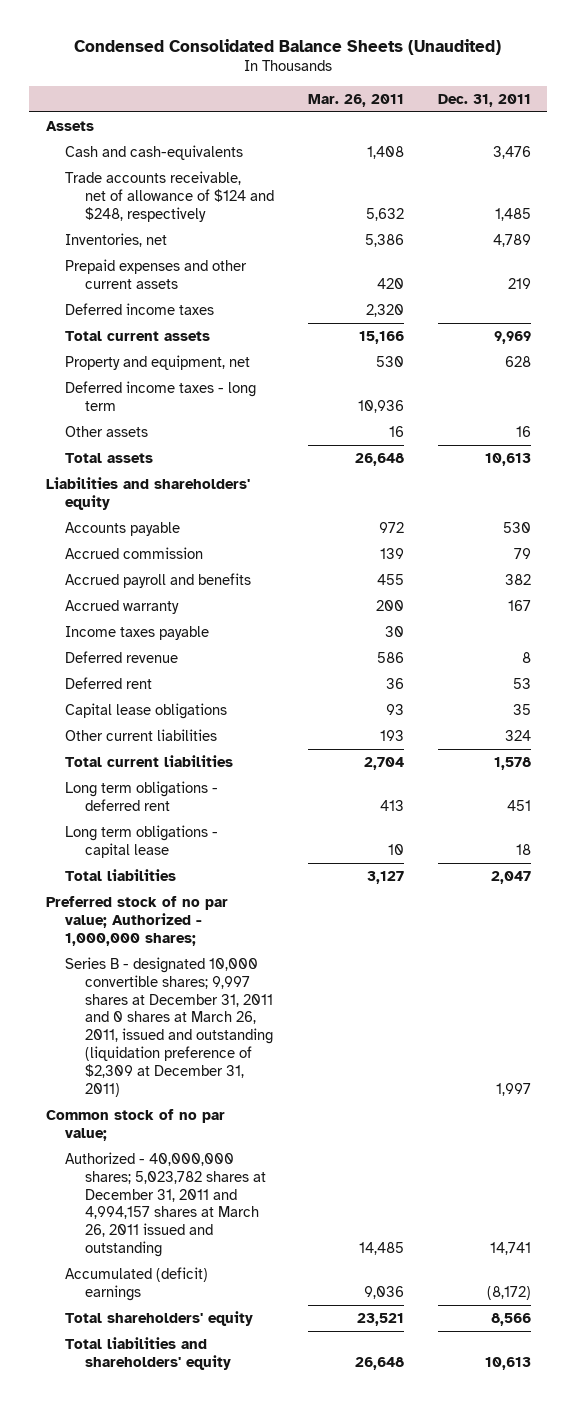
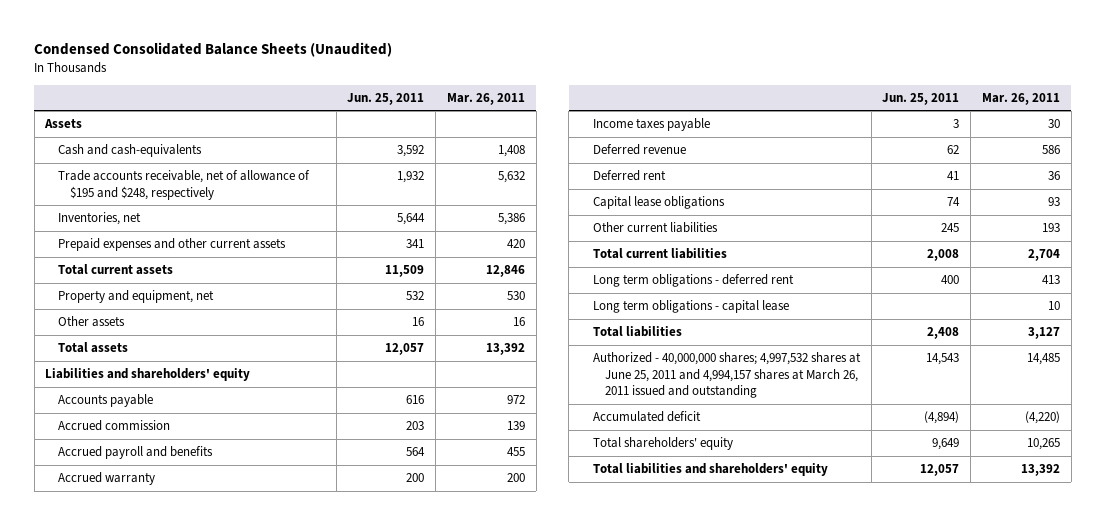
[437,93,531,107] Dec. 31, 2011 -> none
none -> [347,92,425,105] Jun. 25, 2011
[65,170,275,222] Trade accounts receivable, net of allowance of $124 and $248, respectively -> [57,170,310,200] Trade accounts receivable, net of allowance of $195 and $248, respectively
[65,302,215,315] Deferred income taxes -> none
[358,330,404,344] 15,166 -> [486,265,526,278] 12,846
[65,380,257,411] Deferred income taxes - long term -> none
[354,452,404,466] 26,648 -> [486,343,526,356] 13,392
[45,895,228,946] Preferred stock of no par value; Authorized - 1,000,000 shares; -> none
[65,956,274,1097] Series B - designated 10,000 convertible shares; 9,997 shares at December 31, 2011 and 0 shares at March 26, 2011, issued and outstanding (liquidation preference of $2,309 at December 31, 2011) -> none
[45,1108,225,1141] Common stock of no par value; -> none
[65,1151,267,1257] Authorized - 40,000,000 shares; 5,023,782 shares at December 31, 2011 and 4,994,157 shares at March 26, 2011 issued and outstanding -> [592,352,861,399] Authorized - 40,000,000 shares; 4,997,532 shares at June 25, 2011 and 4,994,157 shares at March 26, 2011 issued and outstanding
[65,1266,209,1301] Accumulated (deficit) earnings -> [592,411,701,423] Accumulated deficit
[363,1285,404,1299] 9,036 -> [1025,411,1061,425] (4,220)
[356,1312,404,1326] 23,521 -> [1027,438,1061,451] 10,265
[354,1356,404,1370] 26,648 -> [1021,464,1061,477] 13,392

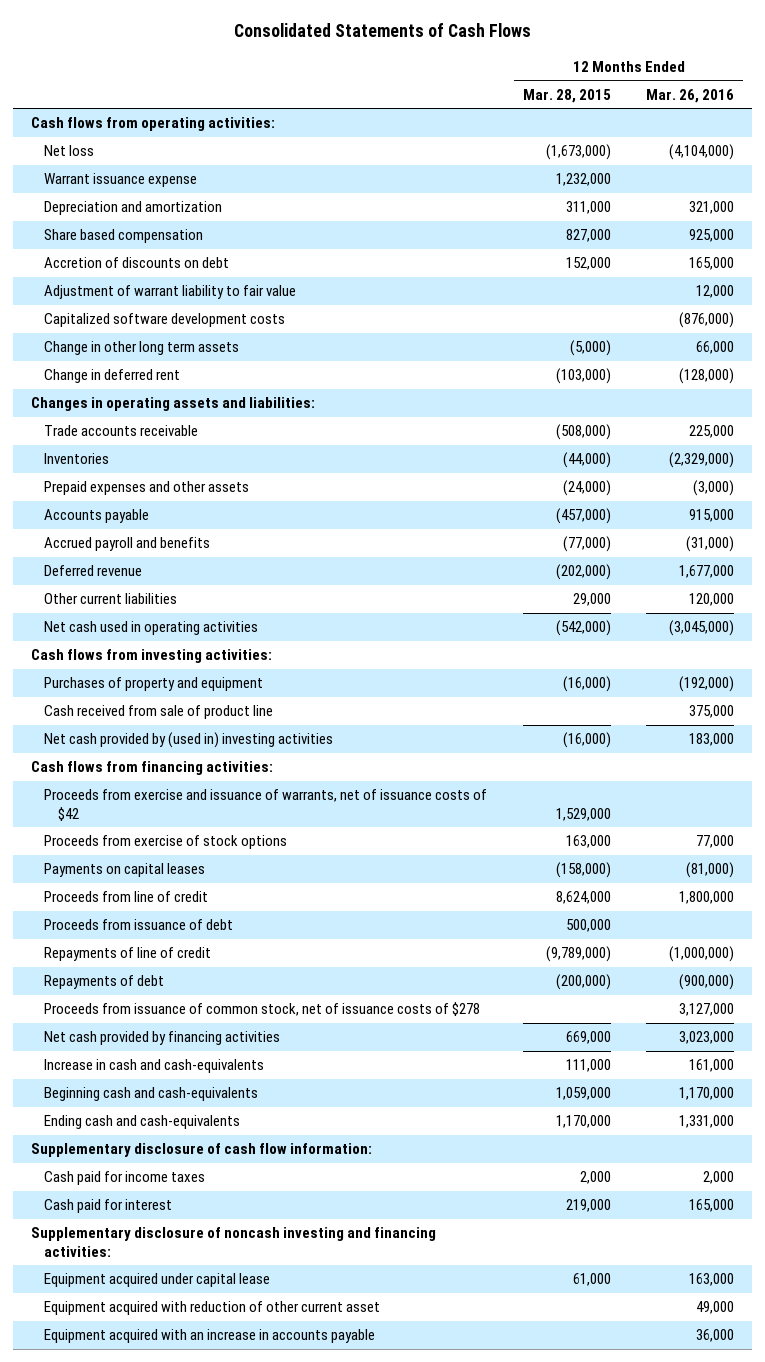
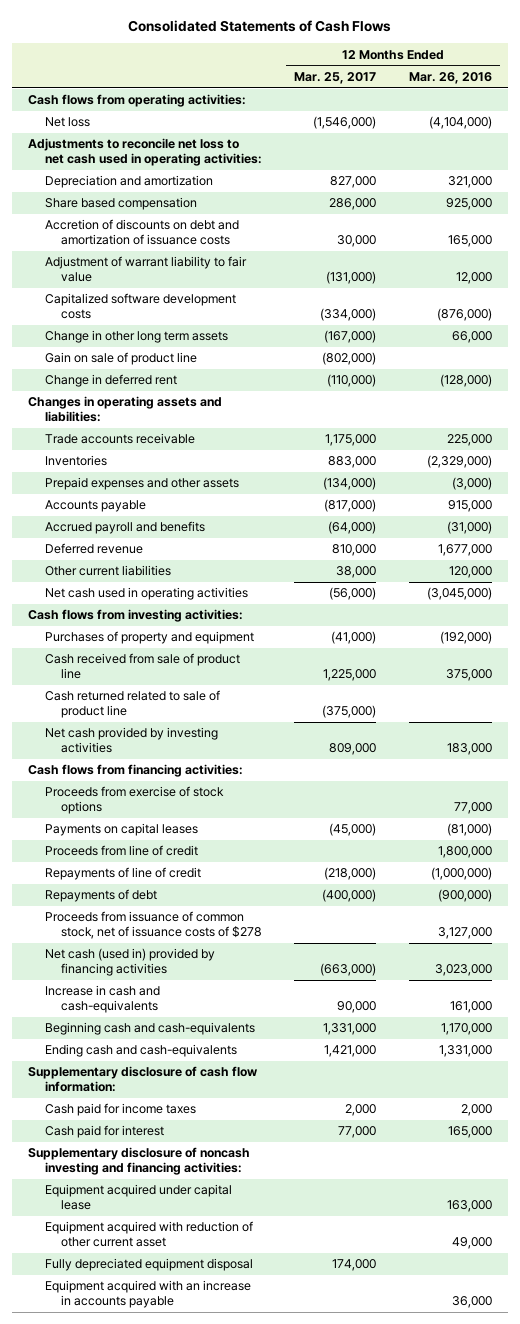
[522,88,611,103] Mar. 28, 2015 -> none
none -> [294,72,377,85] Mar. 25, 2017
[44,173,198,188] Warrant issuance expense -> none
none -> [28,138,262,167] Adjustments to reconcile net loss to net cash used in operating activities:
[44,257,230,269] Accretion of discounts on debt -> [44,219,239,246] Accretion of discounts on debt and amortization of issuance costs
none -> [44,352,197,366] Gain on sale of product line
none -> [44,690,220,719] Cash returned related to sale of product line
[44,732,334,749] Net cash provided by (used in) investing activities -> [44,727,218,754] Net cash provided by investing activities
[44,789,488,821] Proceeds from exercise and issuance of warrants, net of issuance costs of $42 -> none
[44,919,234,931] Proceeds from issuance of debt -> none
[44,1031,281,1046] Net cash provided by financing activities -> [44,948,215,977] Net cash (used in) provided by financing activities
none -> [44,1258,253,1272] Fully depreciated equipment disposal

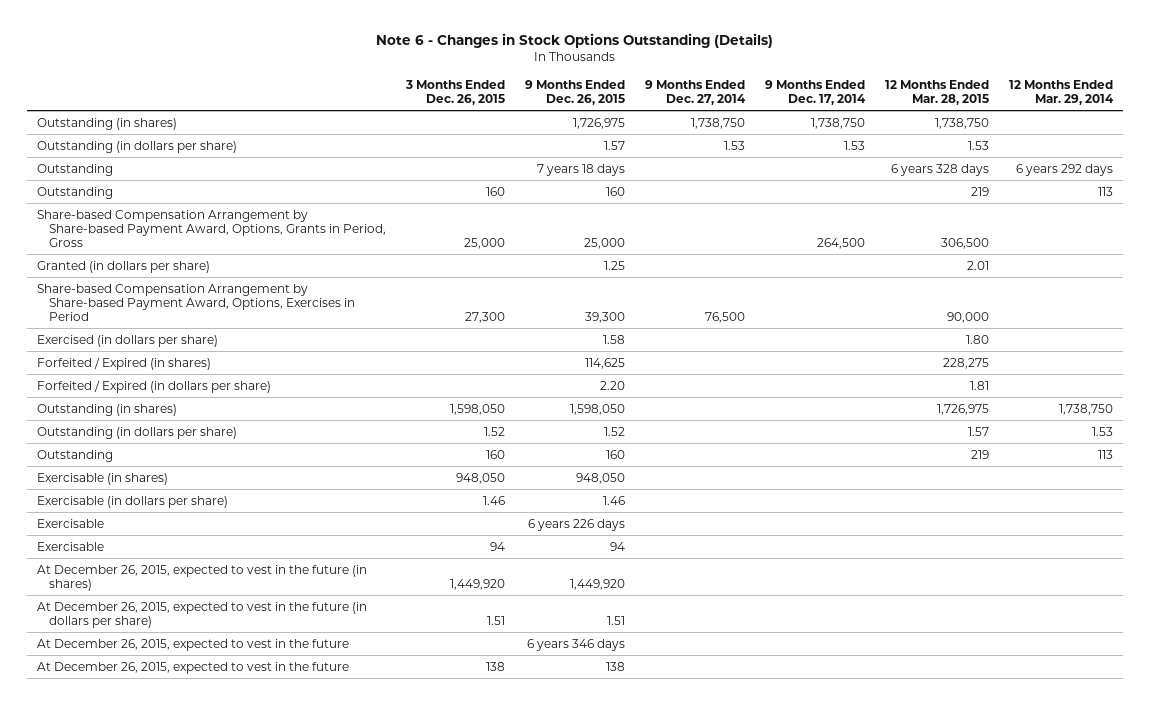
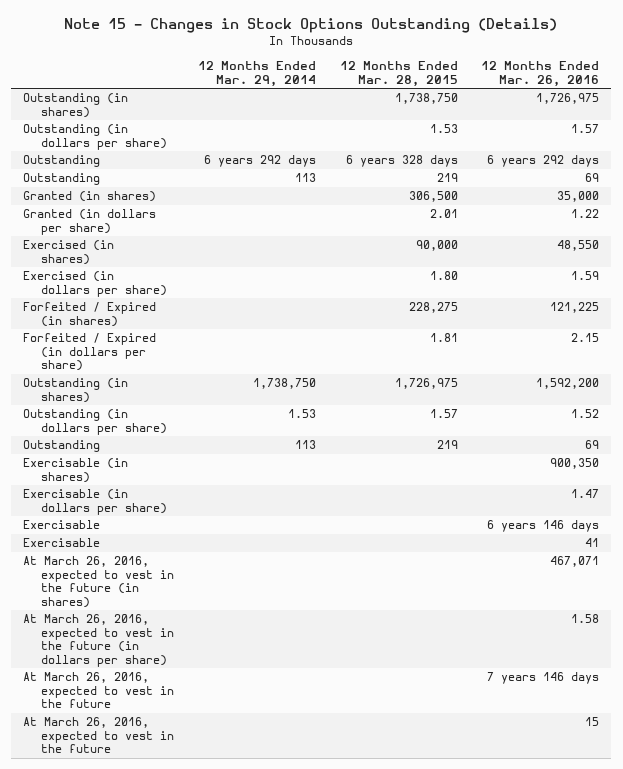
[375,32,773,48] Note 6 - Changes in Stock Options Outstanding (Details) -> [64,18,558,34] Note 15 - Changes in Stock Options Outstanding (Details)
[405,79,506,105] 3 Months Ended Dec. 26, 2015 -> none
[525,79,626,105] 9 Months Ended Dec. 26, 2015 -> none
[645,79,747,105] 9 Months Ended Dec. 27, 2014 -> none
[765,79,867,105] 9 Months Ended Dec. 17, 2014 -> none
none -> [481,61,600,87] 12 Months Ended Mar. 26, 2016
[36,209,387,247] Share-based Compensation Arrangement by Share-based Payment Award, Options, Grants in Period, Gross -> [23,191,157,203] Granted (in shares)
[36,283,356,321] Share-based Compensation Arrangement by Share-based Payment Award, Options, Exercises in Period -> [23,240,115,265] Exercised (in shares)
[36,564,367,591] At December 26, 2015, expected to vest in the future (in shares) -> [23,556,174,608] At March 26, 2016, expected to vest in the future (in shares)
[36,601,367,628] At December 26, 2015, expected to vest in the future (in dollars per share) -> [23,614,174,667] At March 26, 2016, expected to vest in the future (in dollars per share)
[36,638,349,651] At December 26, 2015, expected to vest in the future -> [23,672,174,709] At March 26, 2016, expected to vest in the future
[36,661,349,674] At December 26, 2015, expected to vest in the future -> [23,717,174,754] At March 26, 2016, expected to vest in the future

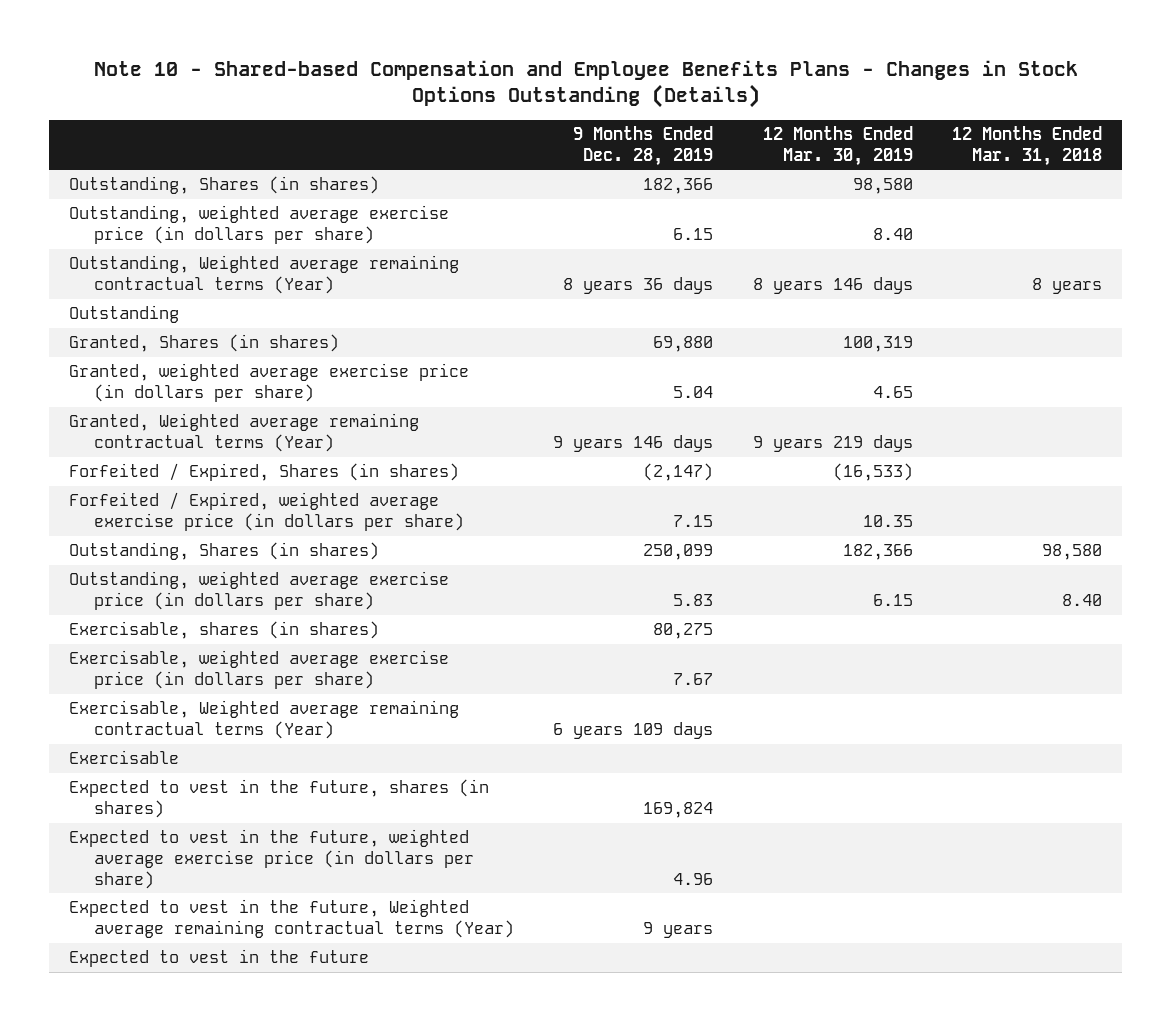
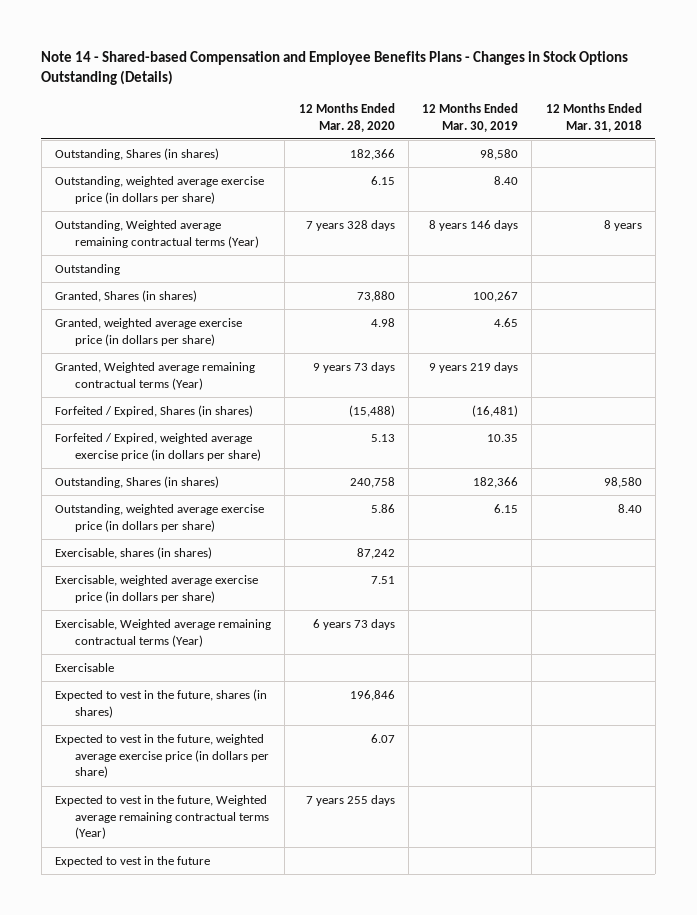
[93,59,1078,109] Note 10 - Shared-based Compensation and Employee Benefits Plans - Changes in Stock Options Outstanding (Details) -> [41,50,629,85] Note 14 - Shared-based Compensation and Employee Benefits Plans - Changes in Stock Options Outstanding (Details)
[573,125,714,166] 9 Months Ended Dec. 28, 2019 -> none
none -> [298,102,395,132] 12 Months Ended Mar. 28, 2020
[842,336,913,353] 100,319 -> [473,290,519,302] 100,267
[832,463,913,482] (16,533) -> [472,404,519,417] (16,481)

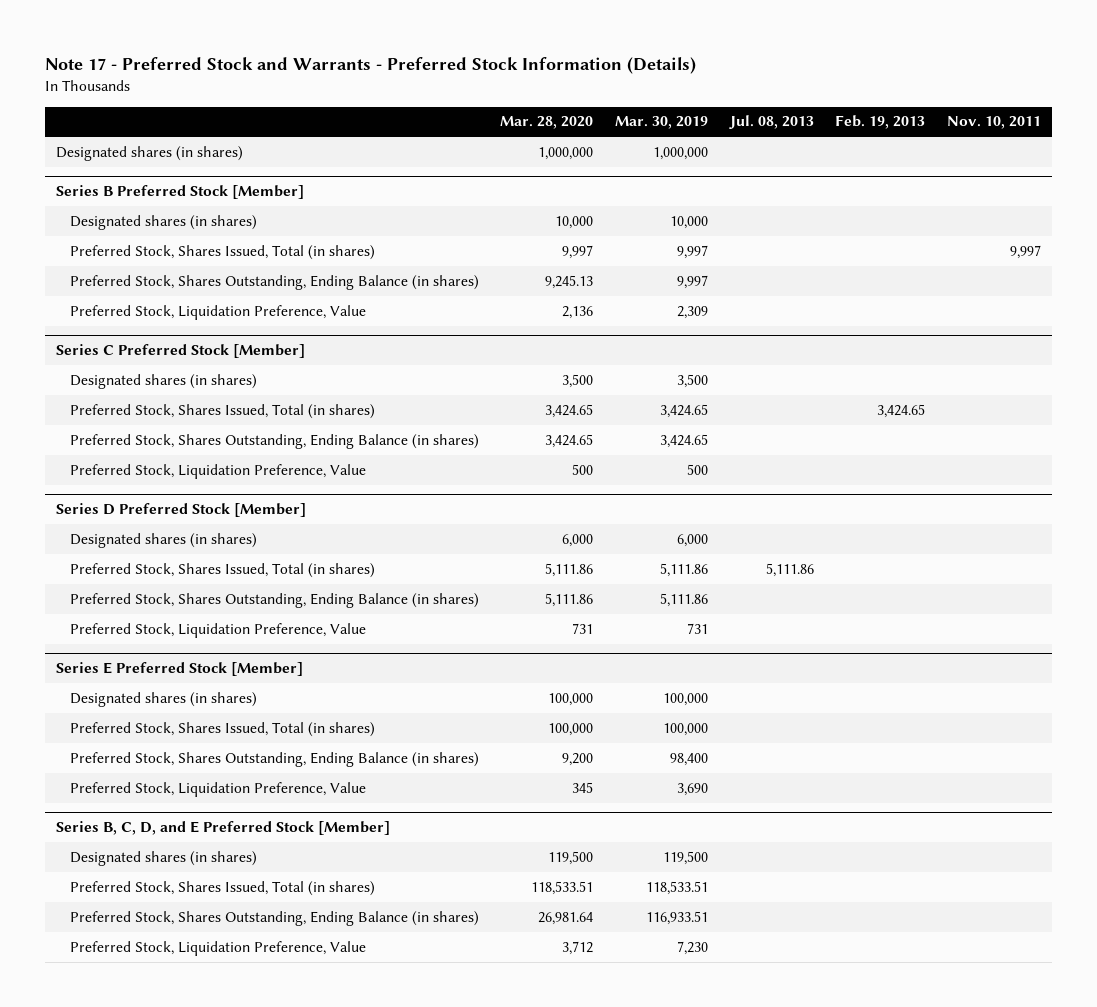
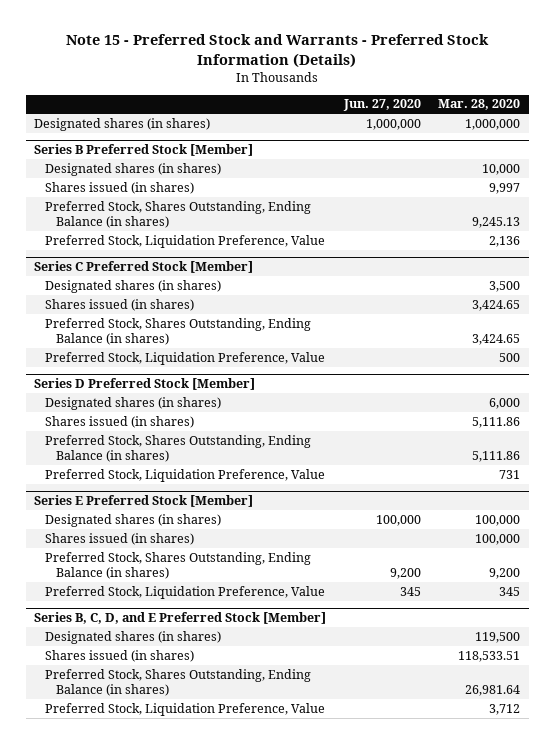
[45,56,697,74] Note 17 - Preferred Stock and Warrants - Preferred Stock Information (Details) -> [66,34,490,68] Note 15 - Preferred Stock and Warrants - Preferred Stock Information (Details)
[614,116,708,130] Mar. 30, 2019 -> none
[728,115,814,130] Jul. 08, 2013 -> none
[835,115,926,130] Feb. 19, 2013 -> none
[946,116,1041,130] Nov. 10, 2011 -> none
none -> [342,99,421,112] Jun. 27, 2020
[69,244,375,260] Preferred Stock, Shares Issued, Total (in shares) -> [45,181,195,194] Shares issued (in shares)
[69,403,375,419] Preferred Stock, Shares Issued, Total (in shares) -> [45,298,195,311] Shares issued (in shares)
[69,562,375,578] Preferred Stock, Shares Issued, Total (in shares) -> [45,415,195,428] Shares issued (in shares)
[69,721,375,737] Preferred Stock, Shares Issued, Total (in shares) -> [45,532,195,545] Shares issued (in shares)
[69,880,375,896] Preferred Stock, Shares Issued, Total (in shares) -> [45,649,195,662] Shares issued (in shares)

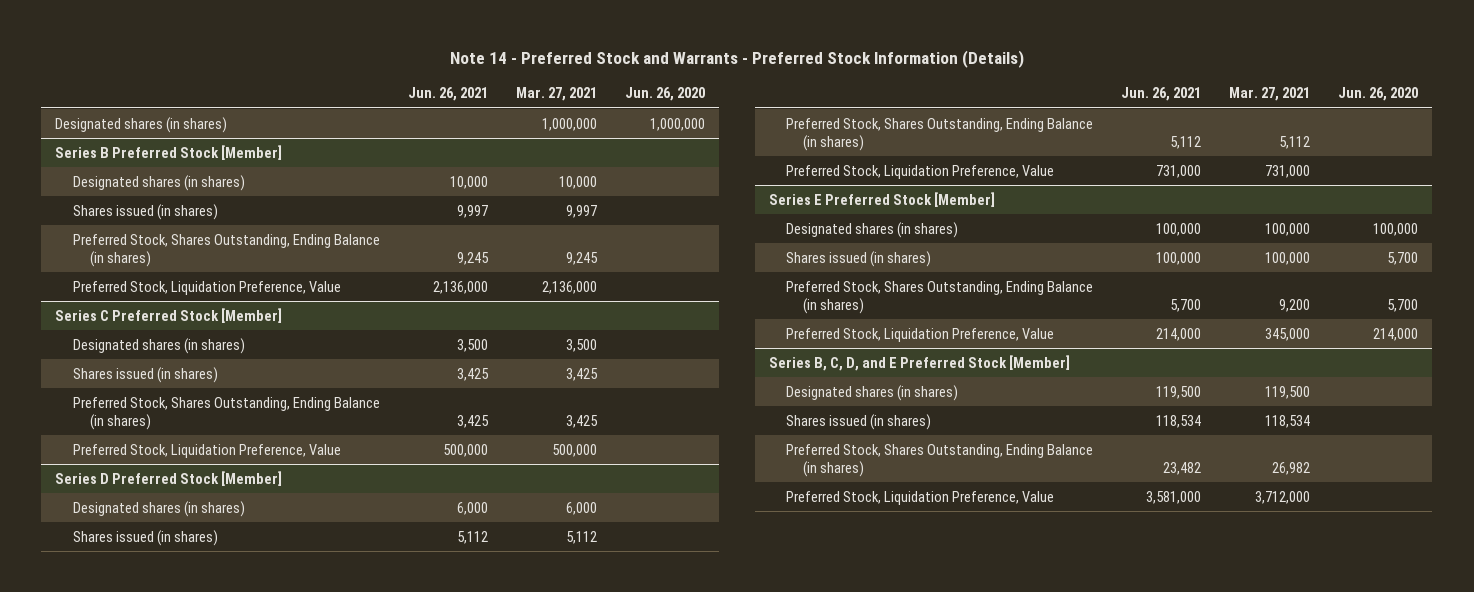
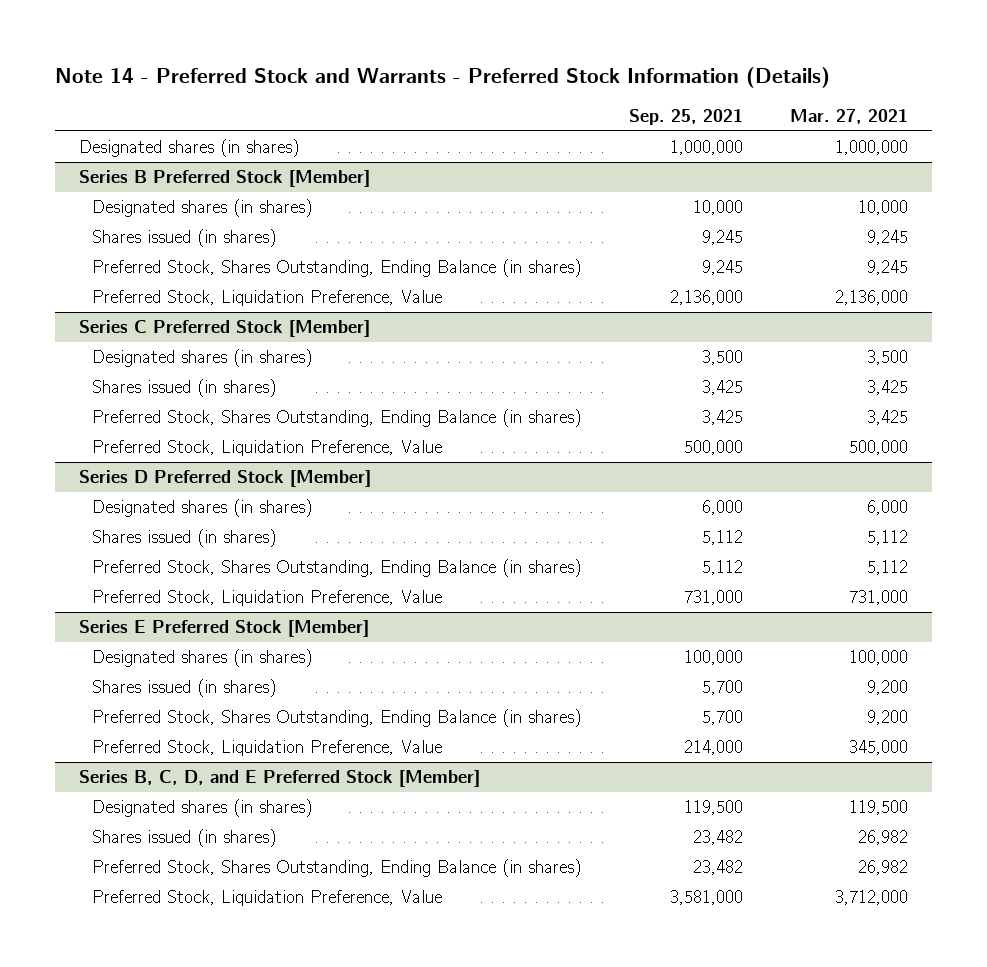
[407,87,488,102] Jun. 26, 2021 -> none
[624,87,705,102] Jun. 26, 2020 -> none
none -> [628,108,743,125] Sep. 25, 2021
[565,204,597,218] 9,997 -> [867,230,909,246] 9,245
[1265,251,1311,265] 100,000 -> [867,680,909,696] 9,200
[1265,414,1311,428] 118,534 -> [858,830,909,846] 26,982

